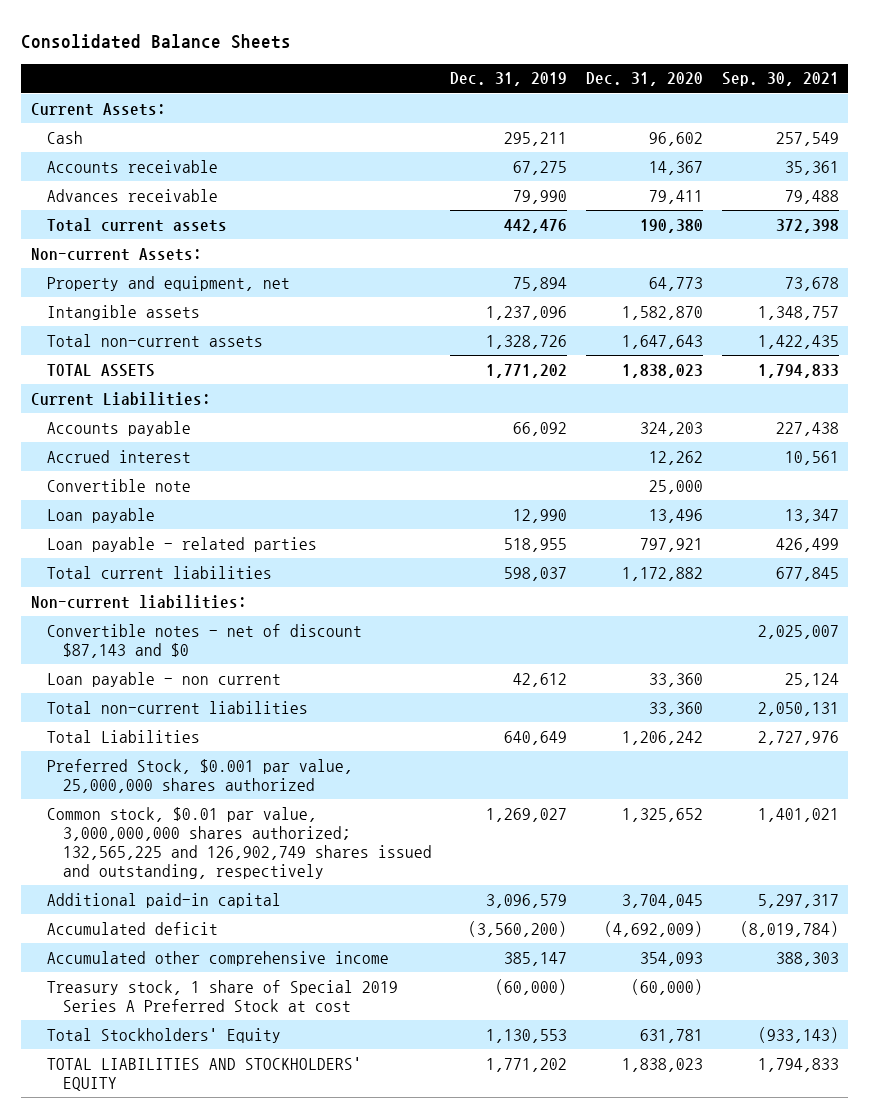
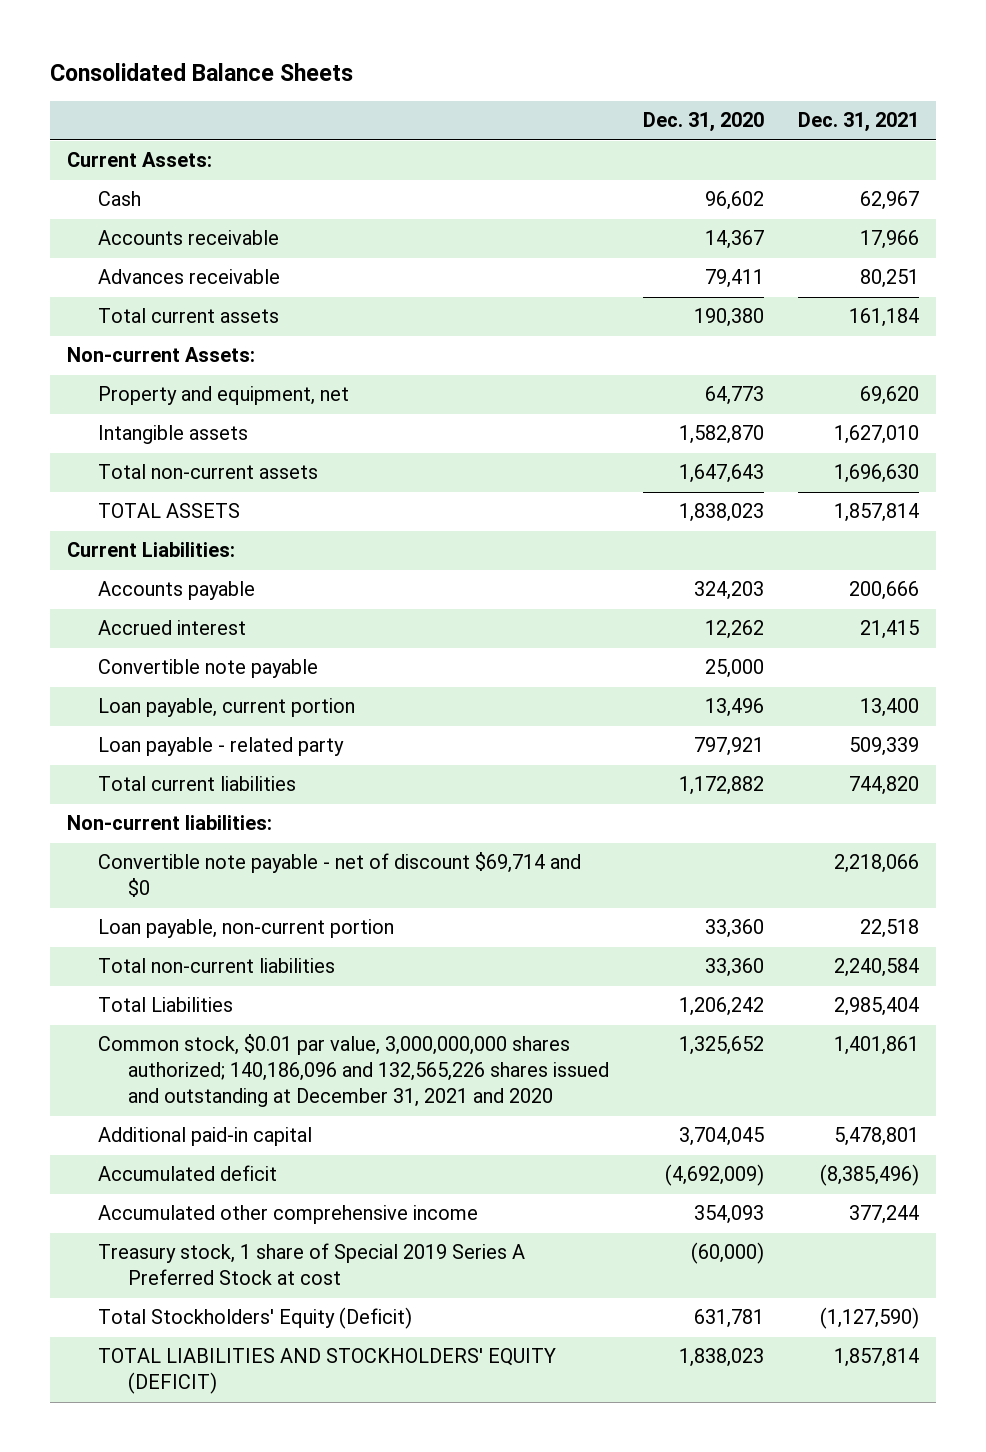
[450,72,568,87] Dec. 31, 2019 -> none
[721,72,839,87] Sep. 30, 2021 -> none
none -> [798,112,920,133] Dec. 31, 2021
[46,478,191,492] Convertible note -> [97,659,318,679] Convertible note payable
[46,507,155,523] Loan payable -> [97,698,355,718] Loan payable, current portion
[46,536,317,552] Loan payable - related parties -> [97,737,344,757] Loan payable - related party
[46,623,362,658] Convertible notes - net of discount $87,143 and $0 -> [97,852,581,898] Convertible note payable - net of discount $69,714 and $0
[46,671,281,687] Loan payable - non current -> [97,919,394,939] Loan payable, non-current portion
[46,758,353,793] Preferred Stock, $0.001 par value, 25,000,000 shares authorized -> none
[46,806,432,879] Common stock, $0.01 par value, 3,000,000,000 shares authorized; 132,565,225 and 126,902,749 shares issued and outstanding, respectively -> [97,1034,610,1108] Common stock, $0.01 par value, 3,000,000,000 shares authorized; 140,186,096 and 132,565,226 shares issued and outstanding at December 31, 2021 and 2020
[46,1027,281,1043] Total Stockholders' Equity -> [97,1307,412,1330] Total Stockholders' Equity (Deficit)
[46,1056,362,1091] TOTAL LIABILITIES AND STOCKHOLDERS' EQUITY -> [97,1348,556,1395] TOTAL LIABILITIES AND STOCKHOLDERS' EQUITY (DEFICIT)

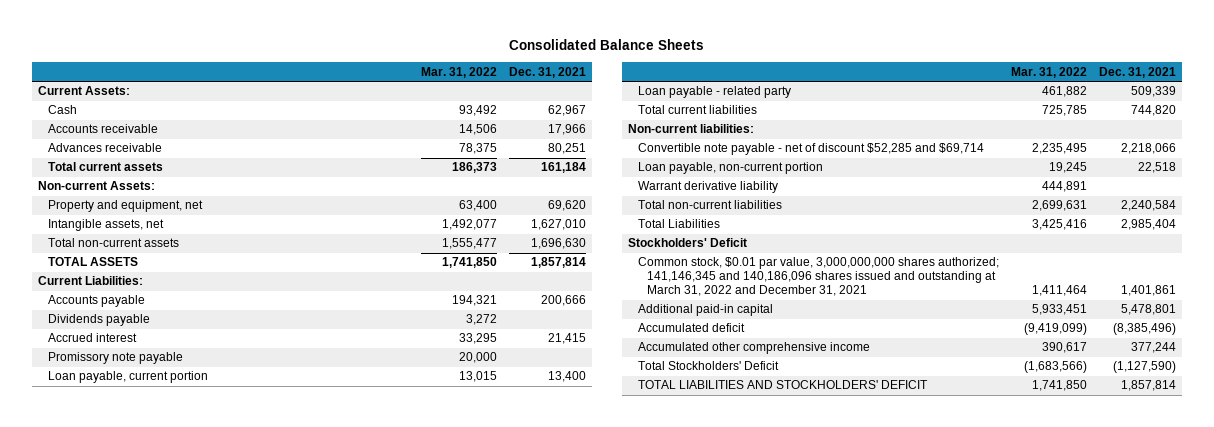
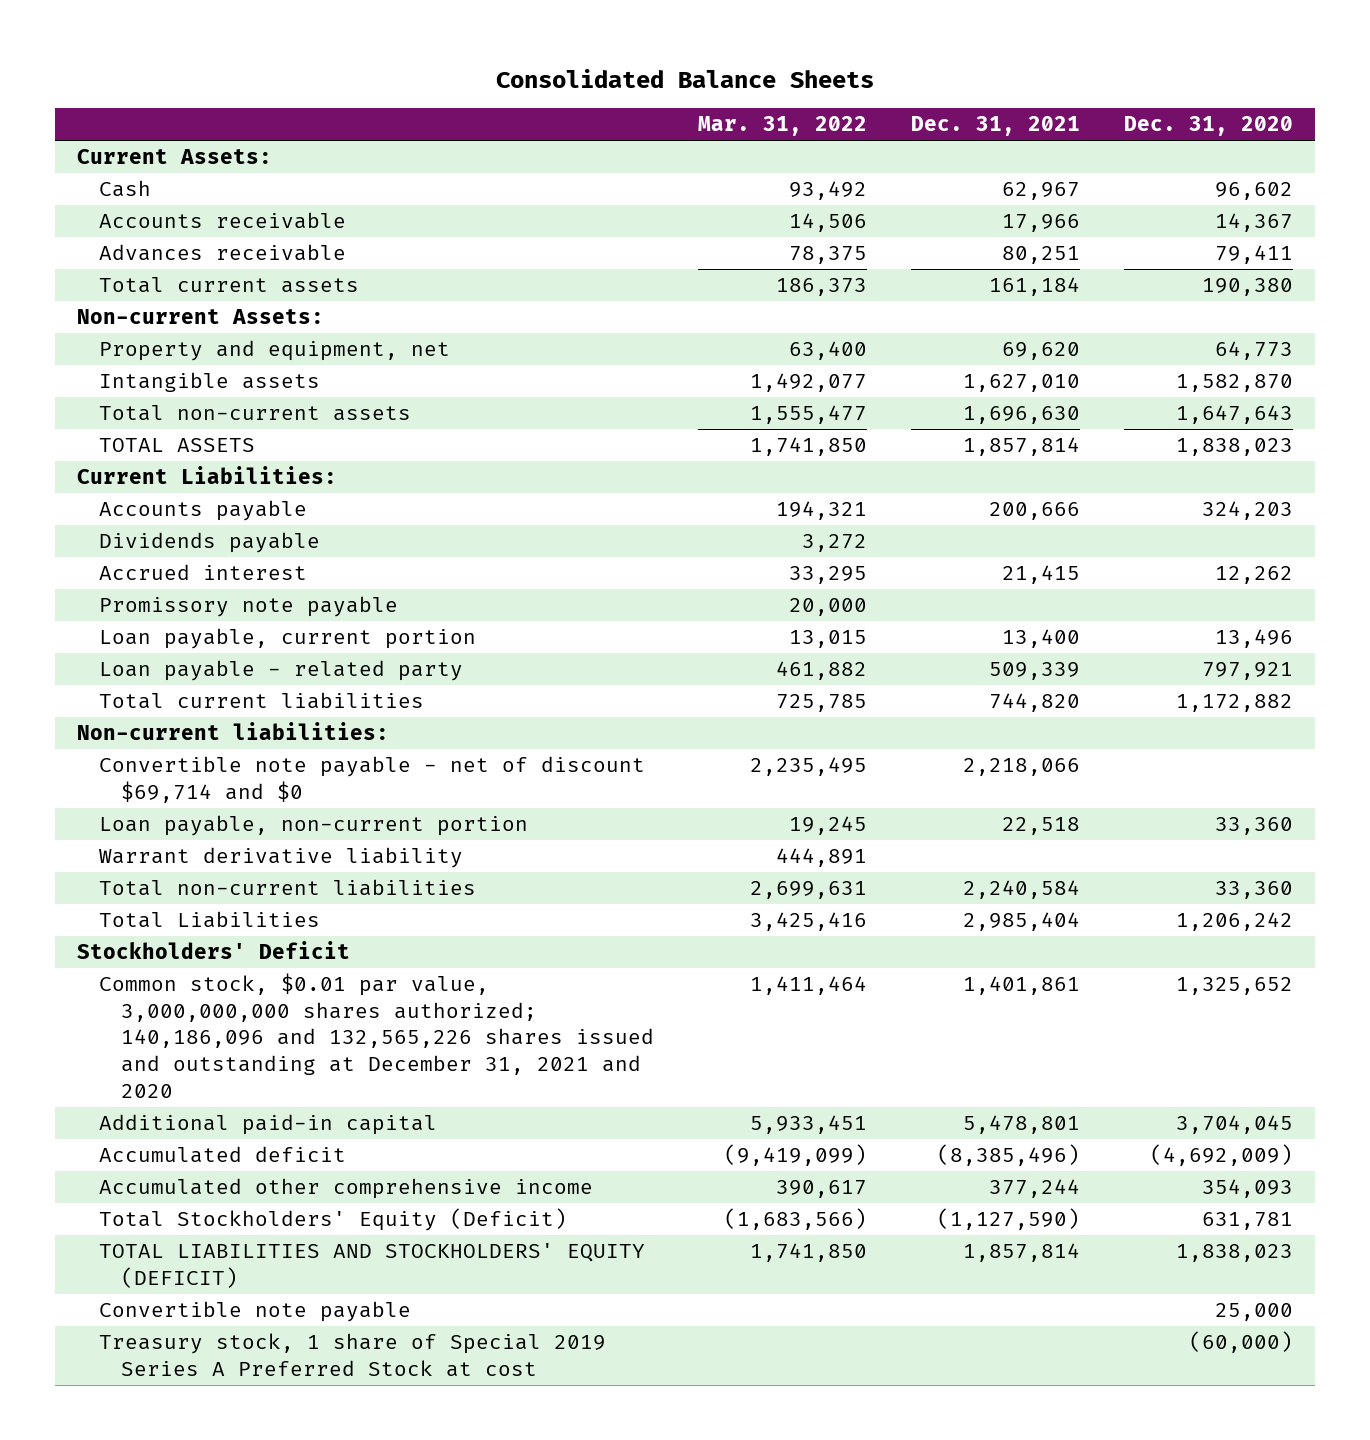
none -> [1123,116,1293,137] Dec. 31, 2020
[47,219,164,232] Intangible assets, net -> [99,372,321,393] Intangible assets
[637,143,984,156] Convertible note payable - net of discount $52,285 and $69,714 -> [99,756,646,803] Convertible note payable - net of discount $69,714 and $0
[637,257,999,297] Common stock, $0.01 par value, 3,000,000,000 shares authorized; 141,146,345 and 140,186,096 shares issued and outstanding at March 31, 2022 and December 31, 2021 -> [99,973,654,1098] Common stock, $0.01 par value, 3,000,000,000 shares authorized; 140,186,096 and 132,565,226 shares issued and outstanding at December 31, 2021 and 2020
[637,361,779,371] Total Stockholders' Deficit -> [99,1208,568,1232] Total Stockholders' Equity (Deficit)
[637,380,928,390] TOTAL LIABILITIES AND STOCKHOLDERS' DEFICIT -> [99,1243,646,1288] TOTAL LIABILITIES AND STOCKHOLDERS' EQUITY (DEFICIT)
none -> [99,1301,412,1323] Convertible note payable
none -> [99,1333,607,1377] Treasury stock, 1 share of Special 2019 Series A Preferred Stock at cost

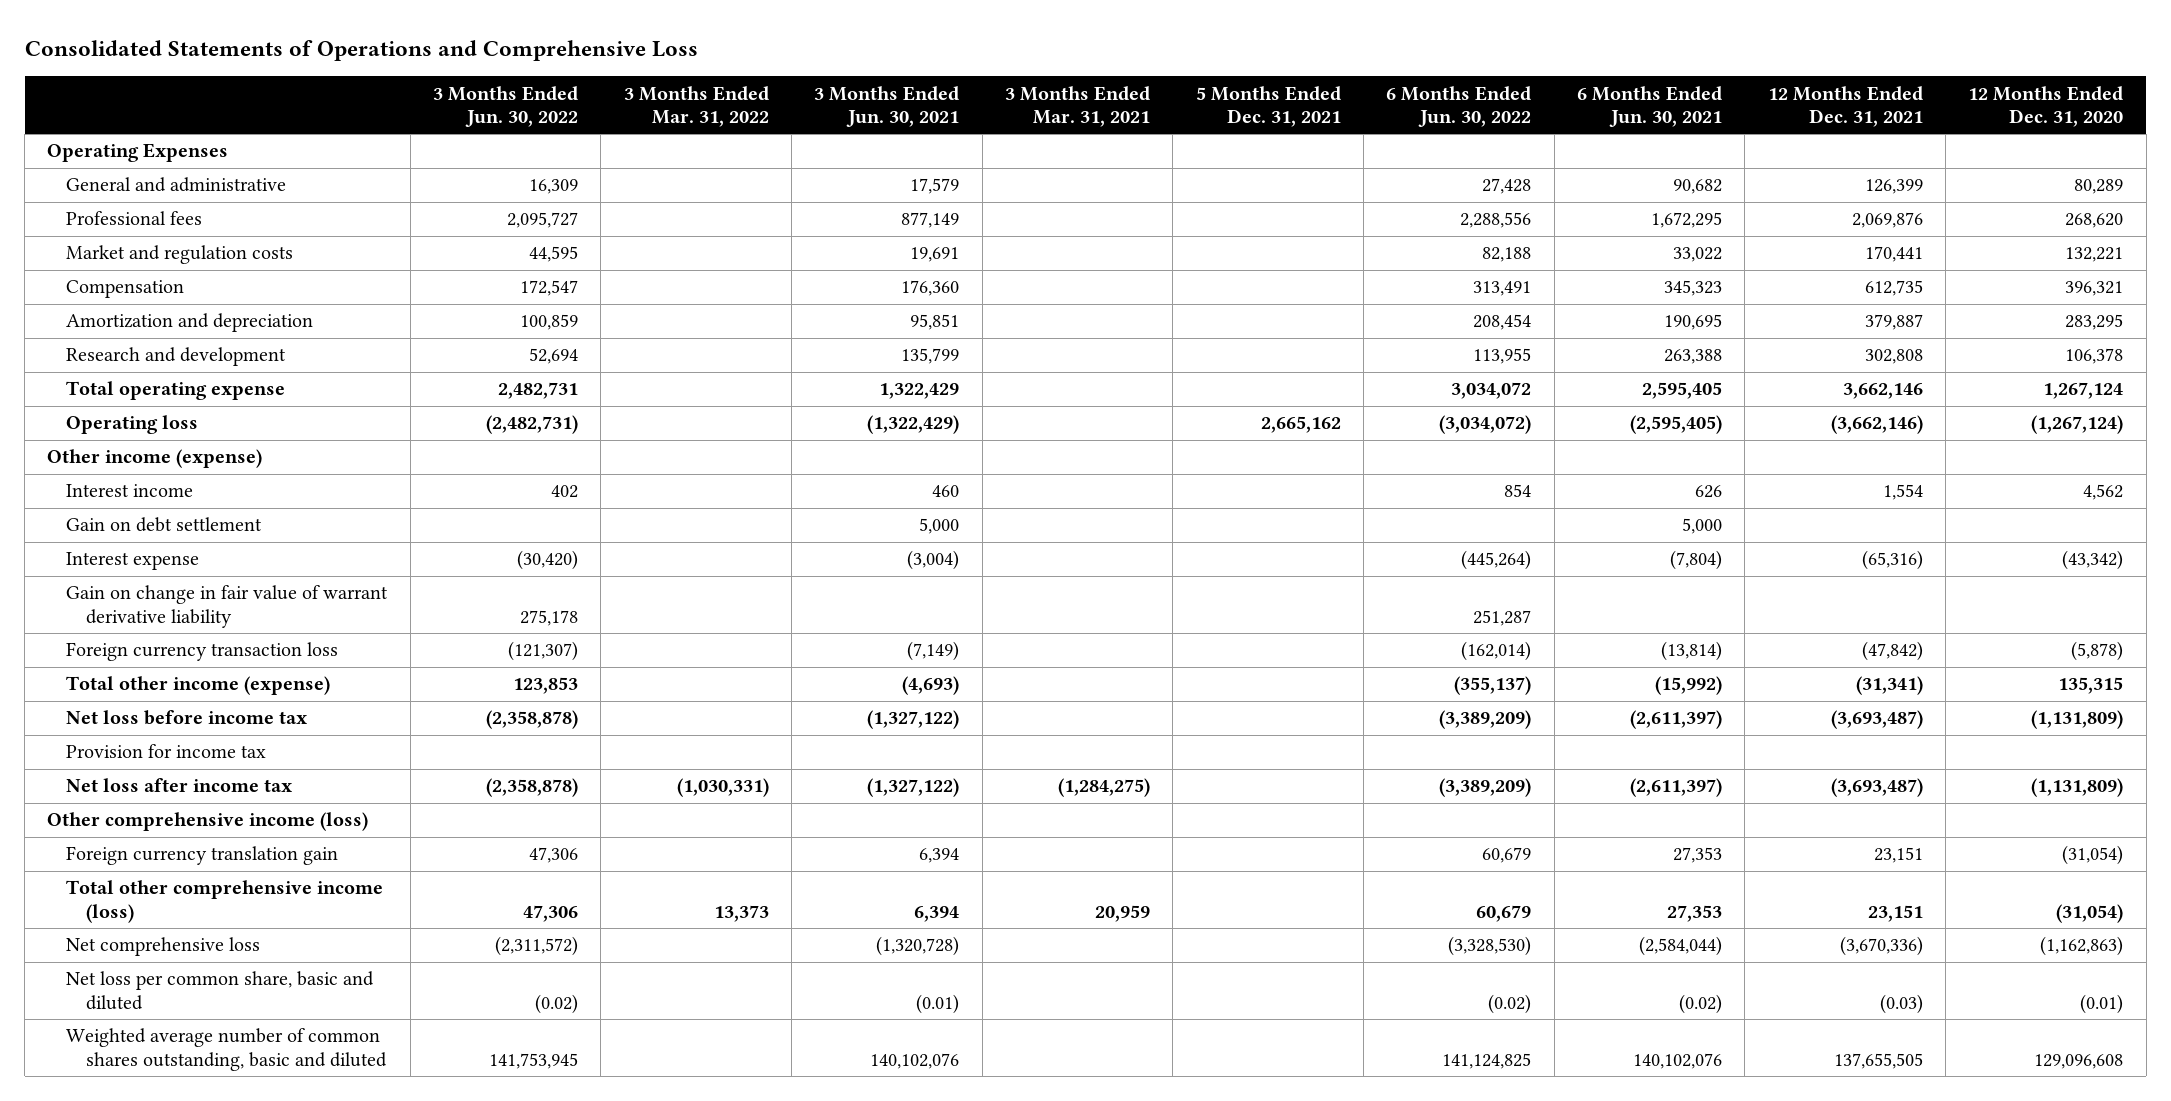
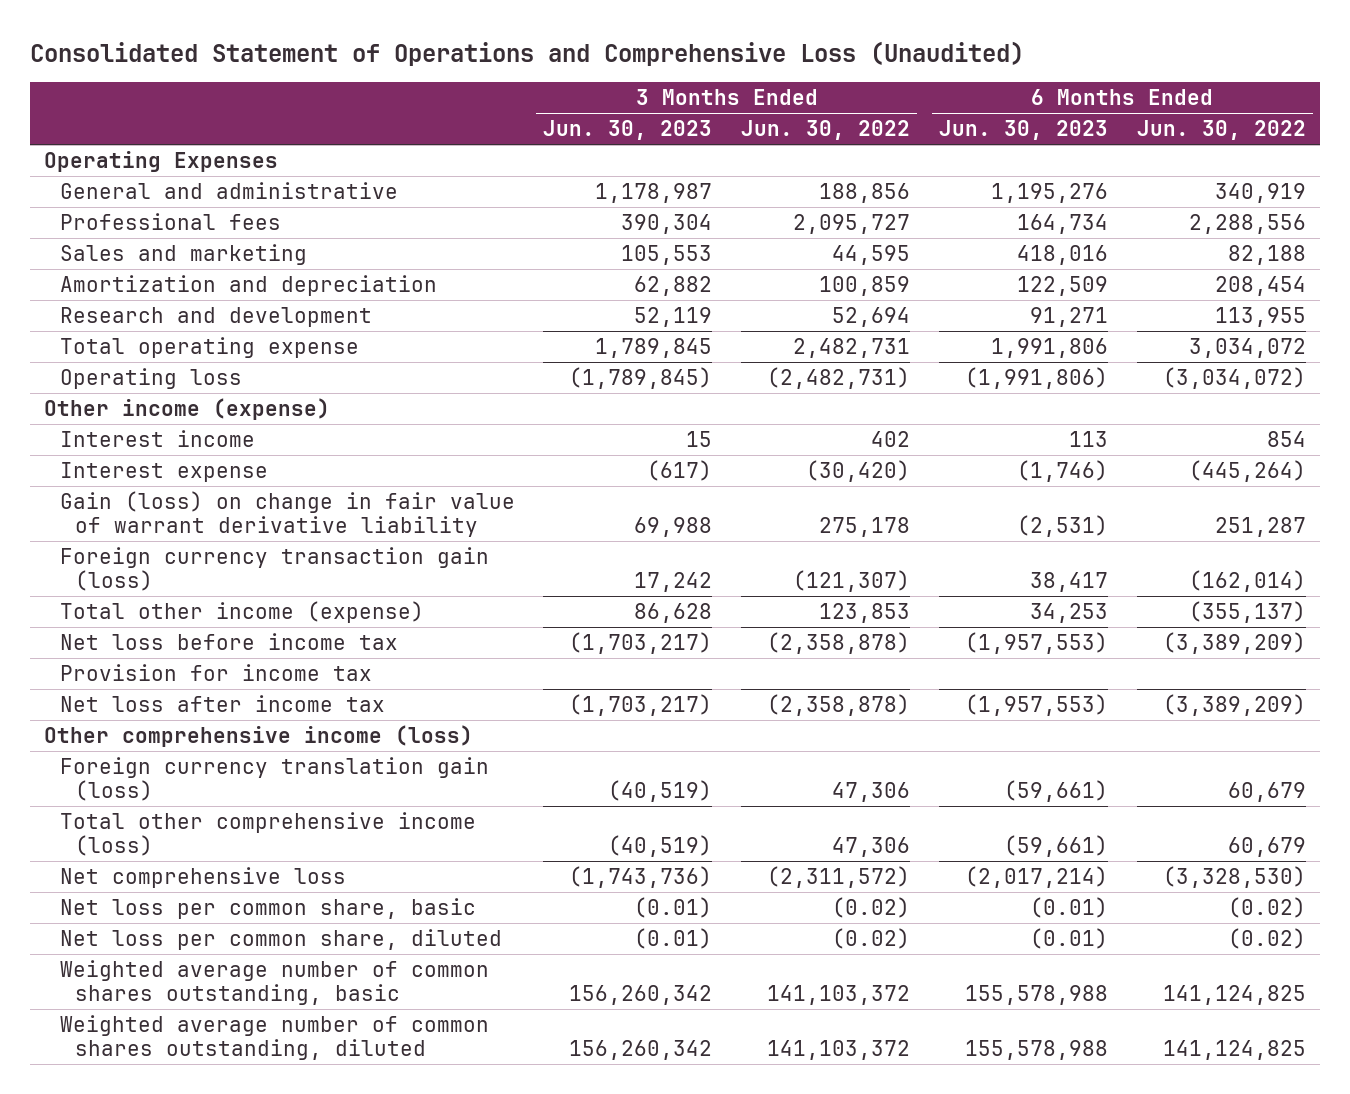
[24,39,698,61] Consolidated Statements of Operations and Comprehensive Loss -> [29,40,1024,66] Consolidated Statement of Operations and Comprehensive Loss (Unaudited)
[623,85,769,127] 3 Months Ended Mar. 31, 2022 -> none
[814,85,960,127] 3 Months Ended Jun. 30, 2021 -> none
[1005,85,1151,127] 3 Months Ended Mar. 31, 2021 -> none
[1195,85,1341,127] 5 Months Ended Dec. 31, 2021 -> none
[1577,85,1723,127] 6 Months Ended Jun. 30, 2021 -> none
[1767,85,1923,127] 12 Months Ended Dec. 31, 2021 -> none
[1968,85,2124,127] 12 Months Ended Dec. 31, 2020 -> none
none -> [543,120,713,141] Jun. 30, 2023
none -> [938,120,1108,141] Jun. 30, 2023
[529,179,579,195] 16,309 -> [819,182,911,203] 188,856
[1482,178,1532,195] 27,428 -> [1214,182,1306,203] 340,919
[66,280,185,299] Compensation -> none
[66,245,294,265] Market and regulation costs -> [59,243,307,265] Sales and marketing
[66,517,263,533] Gain on debt settlement -> none
[66,585,389,628] Gain on change in fair value of warrant derivative liability -> [59,490,515,537] Gain (loss) on change in fair value of warrant derivative liability
[66,642,339,662] Foreign currency transaction loss -> [59,546,489,591] Foreign currency transaction gain (loss)
[66,846,339,866] Foreign currency translation gain -> [59,756,489,801] Foreign currency translation gain (loss)
none -> [59,897,476,919] Net loss per common share, basic
[66,971,375,1010] Net loss per common share, basic and diluted -> [59,928,502,950] Net loss per common share, diluted
none -> [59,959,489,1005] Weighted average number of common shares outstanding, basic
[66,1028,387,1071] Weighted average number of common shares outstanding, basic and diluted -> [59,1014,489,1060] Weighted average number of common shares outstanding, diluted
[489,1052,579,1069] 141,753,945 -> [767,1039,911,1060] 141,103,372

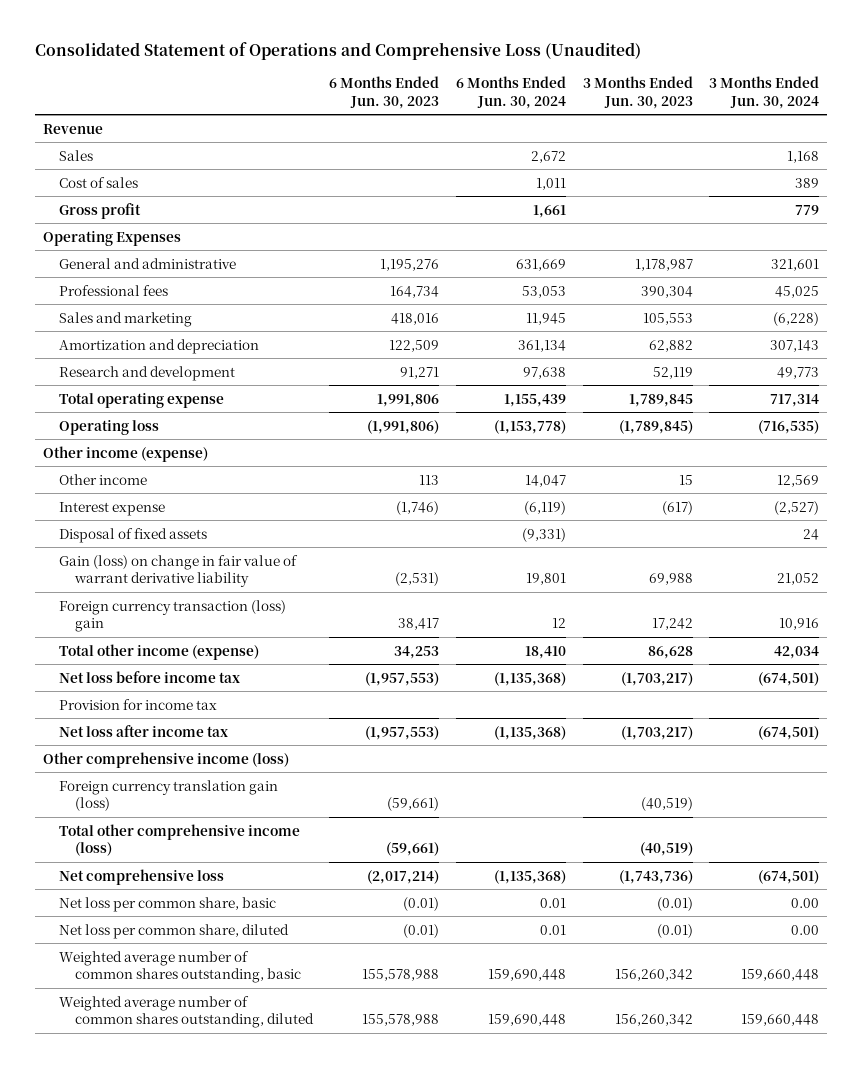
[741,120,911,141] Jun. 30, 2022 -> none
[1136,120,1306,141] Jun. 30, 2022 -> none
none -> [455,76,566,109] 6 Months Ended Jun. 30, 2024
none -> [709,76,820,109] 3 Months Ended Jun. 30, 2024
none -> [43,123,104,134] Revenue
none -> [58,149,93,161] Sales
none -> [58,176,138,188] Cost of sales
none -> [58,202,141,219] Gross profit
[59,429,255,447] Interest income -> [58,473,147,485] Other income
none -> [58,527,207,543] Disposal of fixed assets
[59,546,489,591] Foreign currency transaction gain (loss) -> [58,599,286,632] Foreign currency transaction (loss) gain

